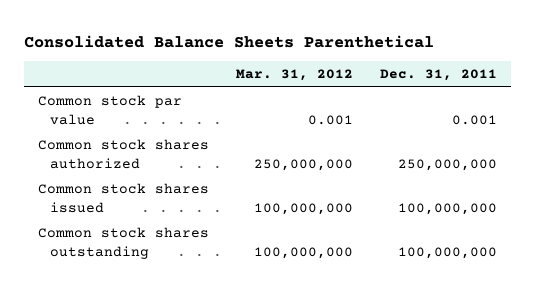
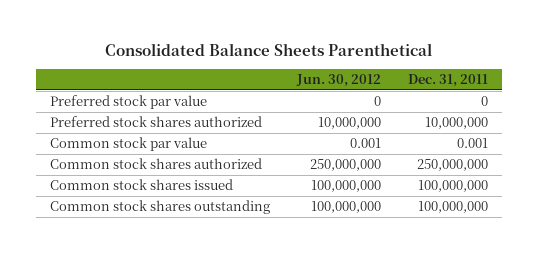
[235,69,353,82] Mar. 31, 2012 -> none
none -> [295,74,381,88] Jun. 30, 2012
none -> [49,95,207,110] Preferred stock par value
none -> [49,116,262,128] Preferred stock shares authorized

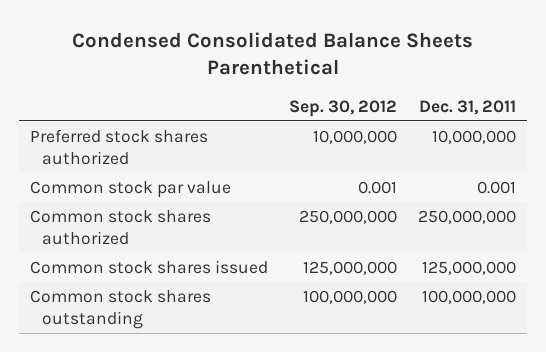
[104,42,432,56] Consolidated Balance Sheets Parenthetical -> [72,31,474,76] Condensed Consolidated Balance Sheets Parenthetical
[295,74,381,88] Jun. 30, 2012 -> none
none -> [289,99,398,117] Sep. 30, 2012
[49,95,207,110] Preferred stock par value -> none
[418,180,489,193] 100,000,000 -> [422,261,517,276] 125,000,000

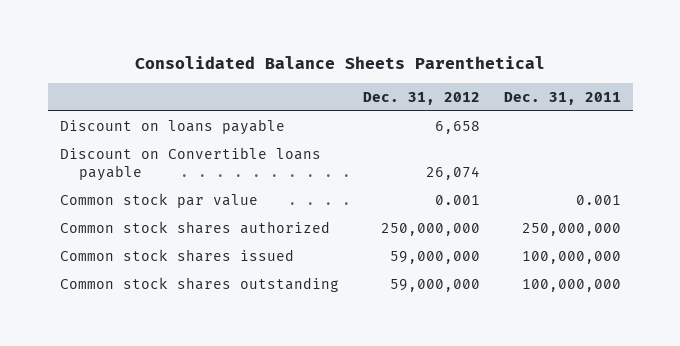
[72,31,474,76] Condensed Consolidated Balance Sheets Parenthetical -> [135,56,546,70] Consolidated Balance Sheets Parenthetical
[289,99,398,117] Sep. 30, 2012 -> none
none -> [362,91,480,105] Dec. 31, 2012
[29,129,208,166] Preferred stock shares authorized -> none
none -> [59,118,285,135] Discount on loans payable
none -> [59,146,321,181] Discount on Convertible loans payable
[422,261,517,276] 125,000,000 -> [521,250,621,264] 100,000,000

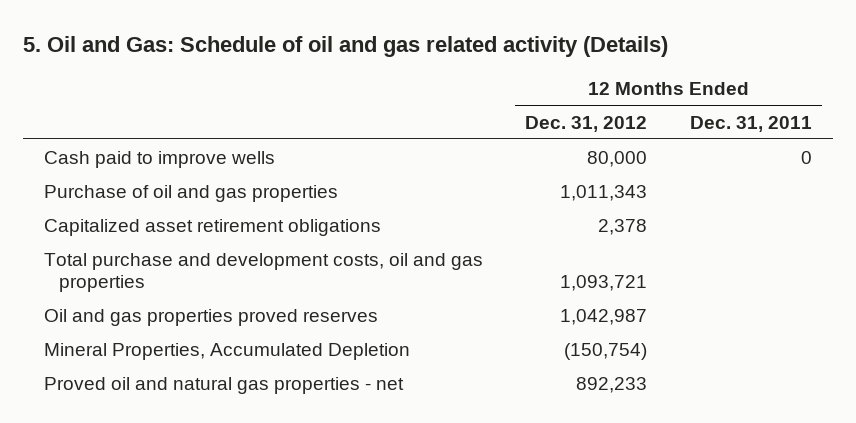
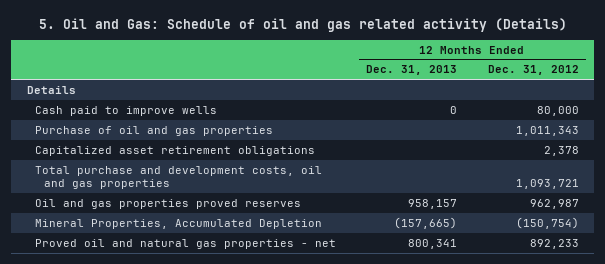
[689,115,812,132] Dec. 31, 2011 -> none
none -> [366,65,458,76] Dec. 31, 2013
none -> [26,85,76,94] Details
[560,308,648,325] 1,042,987 -> [529,198,579,209] 962,987

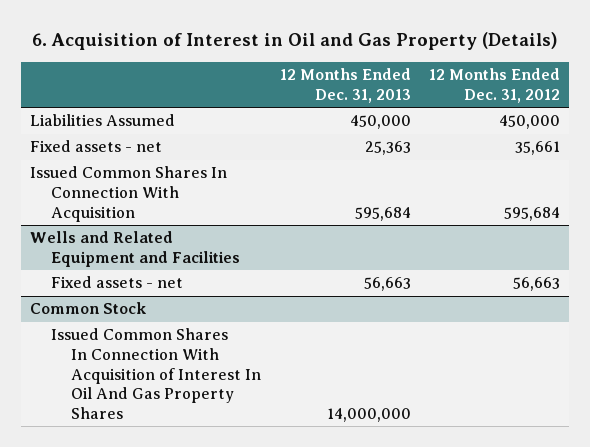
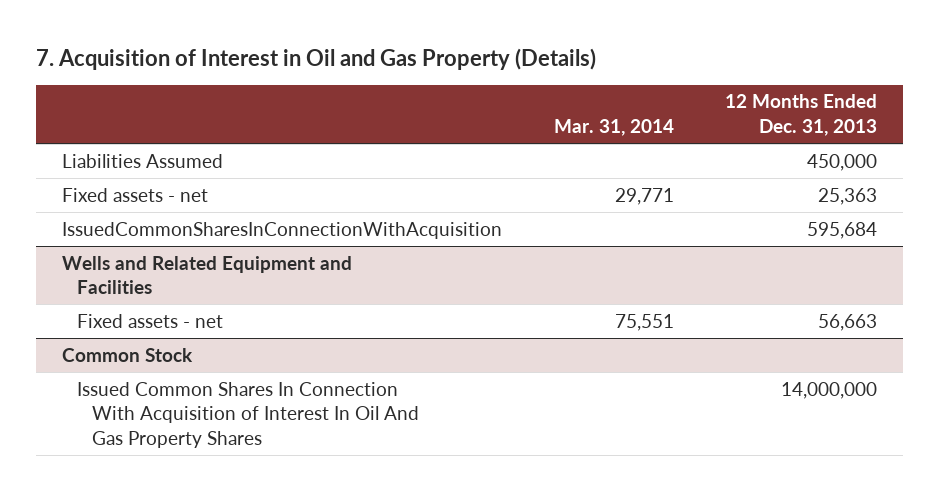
[32,31,559,50] 6. Acquisition of Interest in Oil and Gas Property (Details) -> [36,47,597,70] 7. Acquisition of Interest in Oil and Gas Property (Details)
[429,68,561,103] 12 Months Ended Dec. 31, 2012 -> none
none -> [553,119,674,137] Mar. 31, 2014
[30,166,228,222] Issued Common Shares In Connection With Acquisition -> [62,221,503,239] IssuedCommonSharesInConnectionWithAcquisition

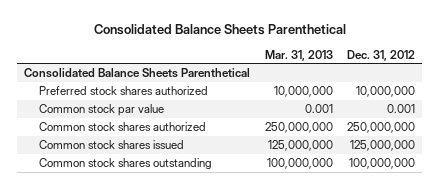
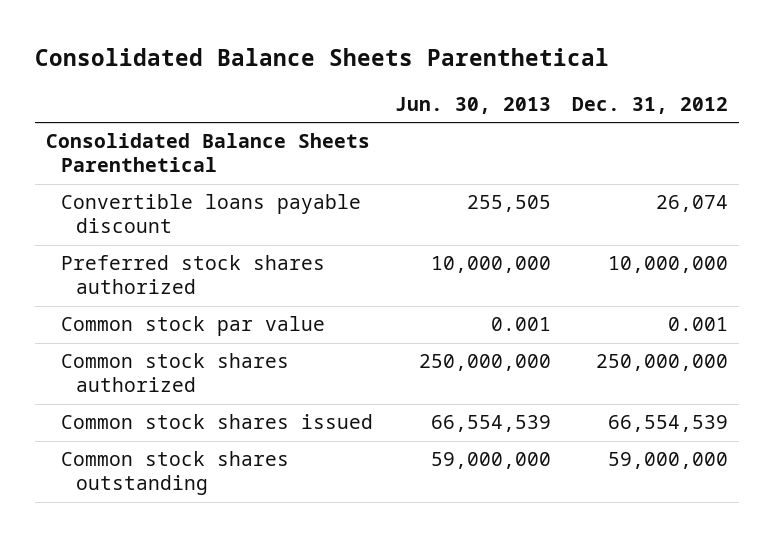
[264,49,333,61] Mar. 31, 2013 -> none
none -> [394,96,551,114] Jun. 30, 2013
none -> [61,194,362,234] Convertible loans payable discount
[350,139,416,151] 125,000,000 -> [607,415,728,433] 66,554,539
[349,157,416,169] 100,000,000 -> [607,452,728,470] 59,000,000

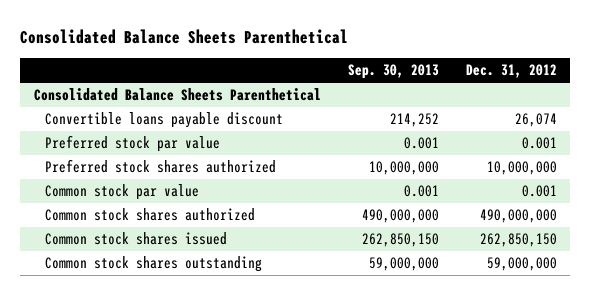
[394,96,551,114] Jun. 30, 2013 -> none
none -> [347,64,439,80] Sep. 30, 2013
none -> [45,135,221,153] Preferred stock par value
[595,354,728,372] 250,000,000 -> [479,209,557,224] 490,000,000
[607,415,728,433] 66,554,539 -> [479,233,557,248] 262,850,150

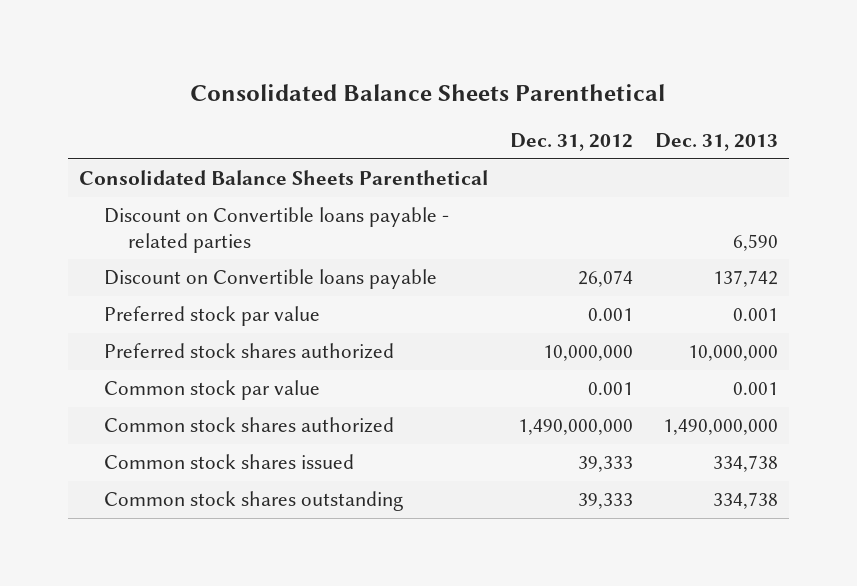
[347,64,439,80] Sep. 30, 2013 -> none
none -> [654,133,778,152] Dec. 31, 2013
none -> [103,207,449,253] Discount on Convertible loans payable - related parties
[45,112,284,129] Convertible loans payable discount -> [103,269,437,290] Discount on Convertible loans payable
[479,209,557,224] 490,000,000 -> [517,419,633,436] 1,490,000,000
[479,233,557,248] 262,850,150 -> [577,456,633,473] 39,333
[486,257,557,272] 59,000,000 -> [577,493,633,510] 39,333

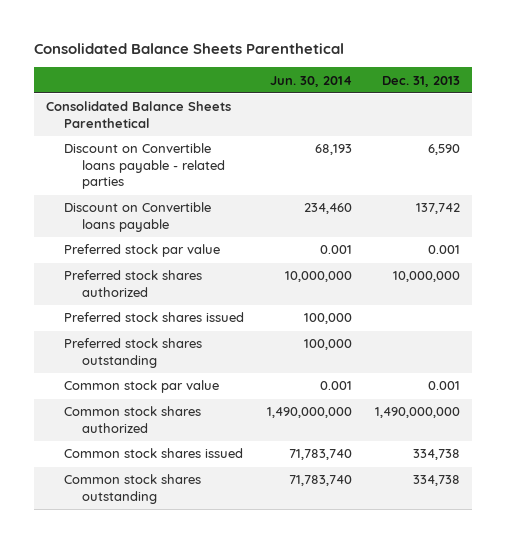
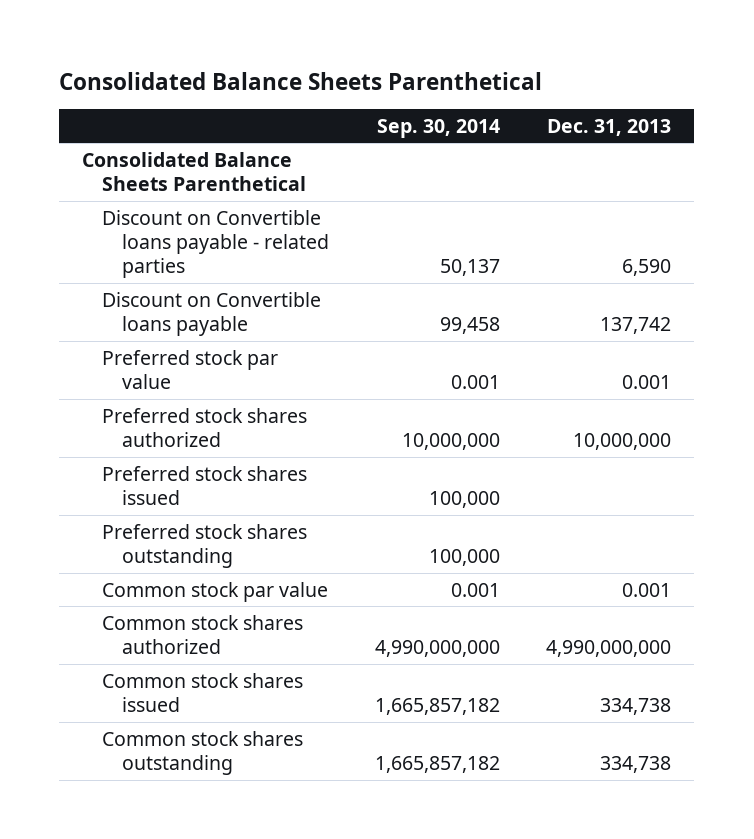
[269,75,352,87] Jun. 30, 2014 -> none
none -> [377,118,501,138] Sep. 30, 2014
[375,407,461,419] 1,490,000,000 -> [546,640,672,658] 4,990,000,000

